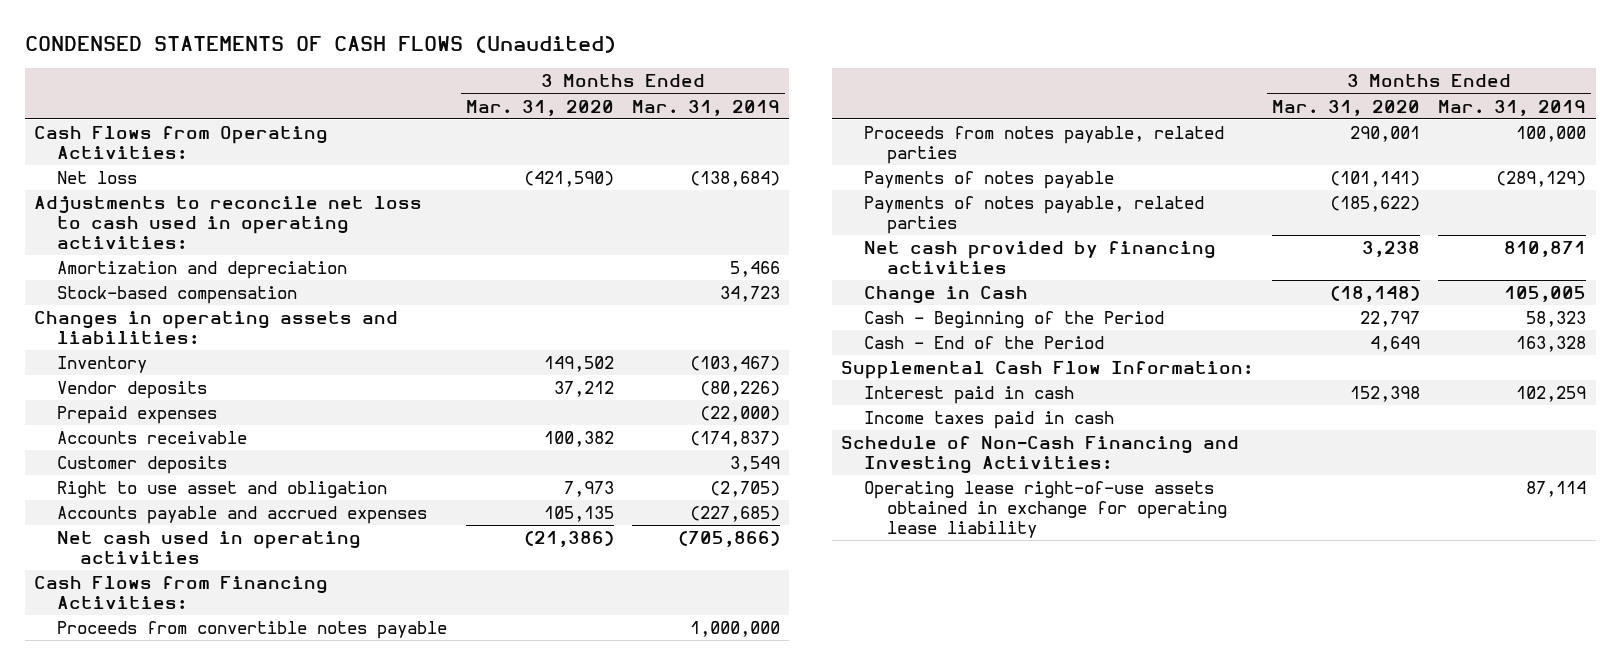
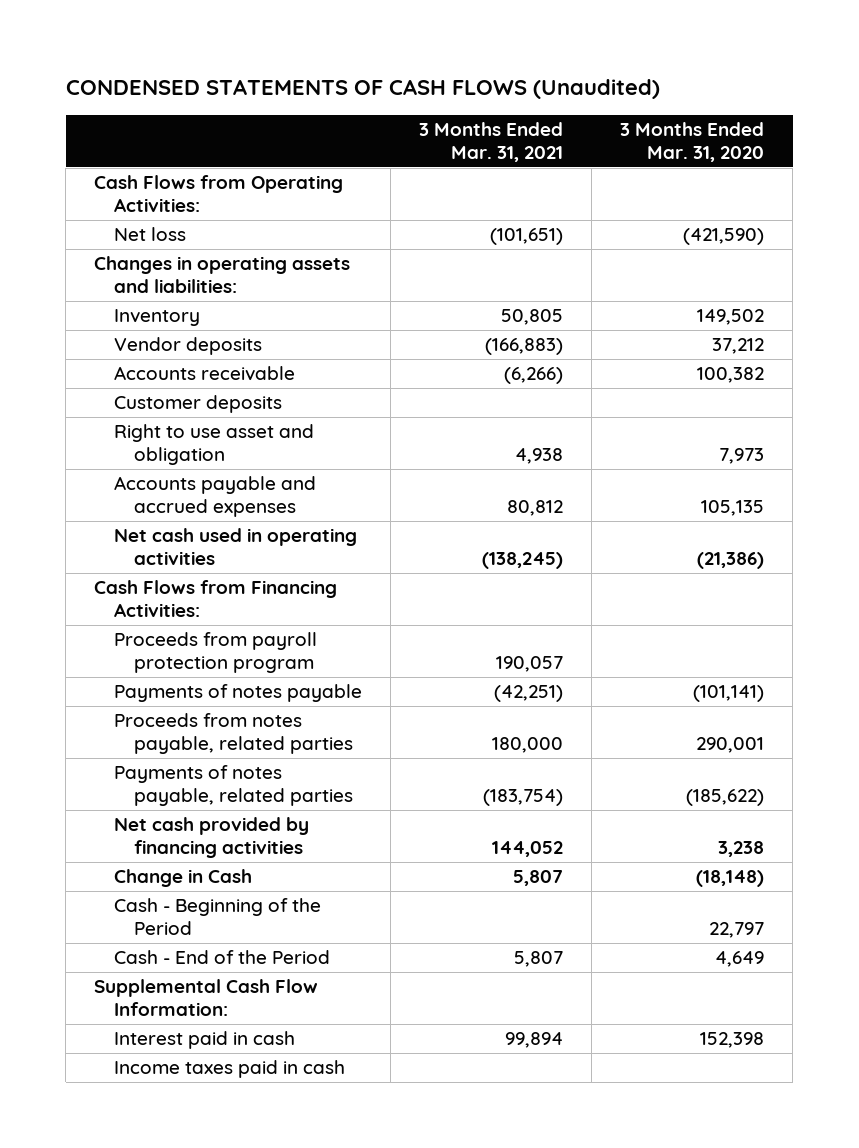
[632,99,781,116] Mar. 31, 2019 -> none
none -> [419,122,564,163] 3 Months Ended Mar. 31, 2021
[34,196,423,249] Adjustments to reconcile net loss to cash used in operating activities: -> none
[57,261,348,280] Amortization and depreciation -> none
[57,286,298,305] Stock-based compensation -> none
[57,406,218,425] Prepaid expenses -> none
[57,621,448,640] Proceeds from convertible notes payable -> none
none -> [114,632,318,674] Proceeds from payroll protection program
[863,126,1224,164] Proceeds from notes payable, related parties -> [114,713,353,755] Proceeds from notes payable, related parties
[840,436,1239,474] Schedule of Non-Cash Financing and Investing Activities: -> none
[863,481,1227,538] Operating lease right-of-use assets obtained in exchange for operating lease liability -> none

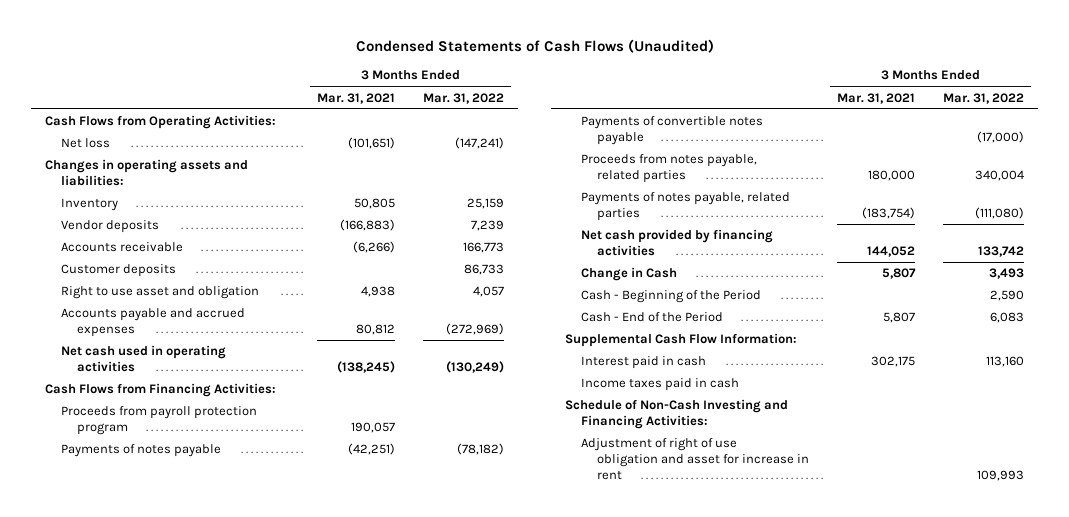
[65,79,660,100] CONDENSED STATEMENTS OF CASH FLOWS (Unaudited) -> [355,38,714,53] Condensed Statements of Cash Flows (Unaudited)
[620,122,765,163] 3 Months Ended Mar. 31, 2020 -> none
none -> [423,92,505,104] Mar. 31, 2022
none -> [580,116,763,146] Payments of convertible notes payable
[505,1032,564,1049] 99,894 -> [871,356,916,368] 302,175
none -> [565,399,789,430] Schedule of Non-Cash Investing and Financing Activities:
none -> [580,438,809,481] Adjustment of right of use obligation and asset for increase in rent

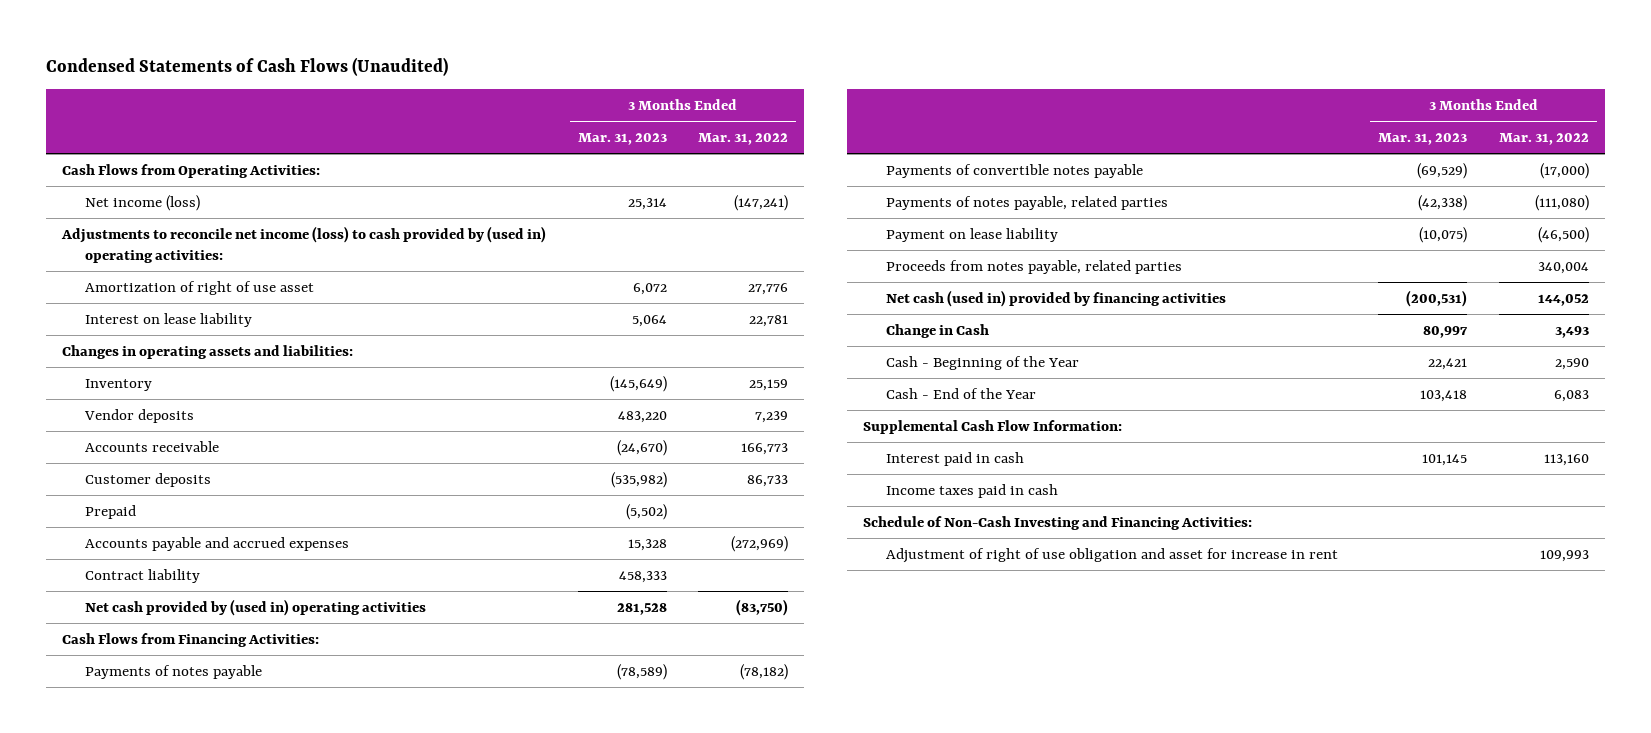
[316,92,395,104] Mar. 31, 2021 -> none
none -> [577,133,667,146] Mar. 31, 2023
[60,138,110,149] Net loss -> [85,194,201,211] Net income (loss)
none -> [60,225,546,264] Adjustments to reconcile net income (loss) to cash provided by (used in) operating activities:
none -> [85,280,315,295] Amortization of right of use asset
none -> [85,312,253,327] Interest on lease liability
[60,286,259,300] Right to use asset and obligation -> none
none -> [85,504,137,519] Prepaid
none -> [85,568,201,583] Contract liability
[60,345,226,373] Net cash used in operating activities -> [85,598,427,616] Net cash provided by (used in) operating activities
[446,361,505,374] (130,249) -> [736,598,789,616] (83,750)
[60,406,257,436] Proceeds from payroll protection program -> none
none -> [885,227,1058,242] Payment on lease liability
[580,154,757,184] Proceeds from notes payable, related parties -> [885,259,1182,274] Proceeds from notes payable, related parties
[580,229,773,257] Net cash provided by financing activities -> [885,289,1226,307] Net cash (used in) provided by financing activities
[978,246,1025,258] 133,742 -> [1538,293,1590,306] 144,052
[580,290,761,304] Cash - Beginning of the Period -> [885,355,1079,370] Cash - Beginning of the Year
[580,312,723,323] Cash - End of the Period -> [885,387,1036,399] Cash - End of the Year

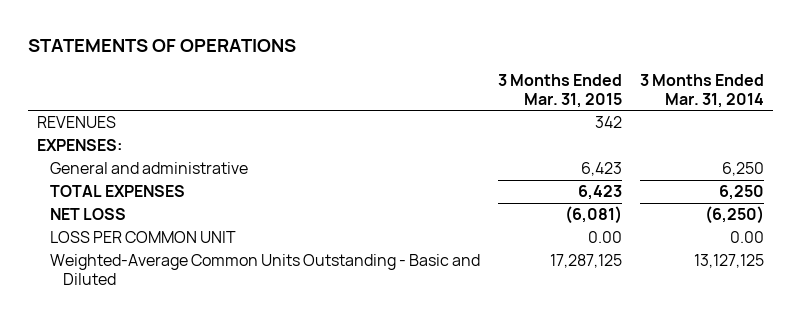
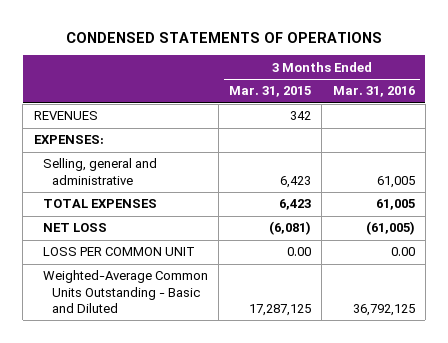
[27,39,296,53] STATEMENTS OF OPERATIONS -> [66,31,383,43] CONDENSED STATEMENTS OF OPERATIONS
[639,73,764,108] 3 Months Ended Mar. 31, 2014 -> none
none -> [332,86,415,98] Mar. 31, 2016
[49,162,248,175] General and administrative -> [42,158,157,185] Selling, general and administrative

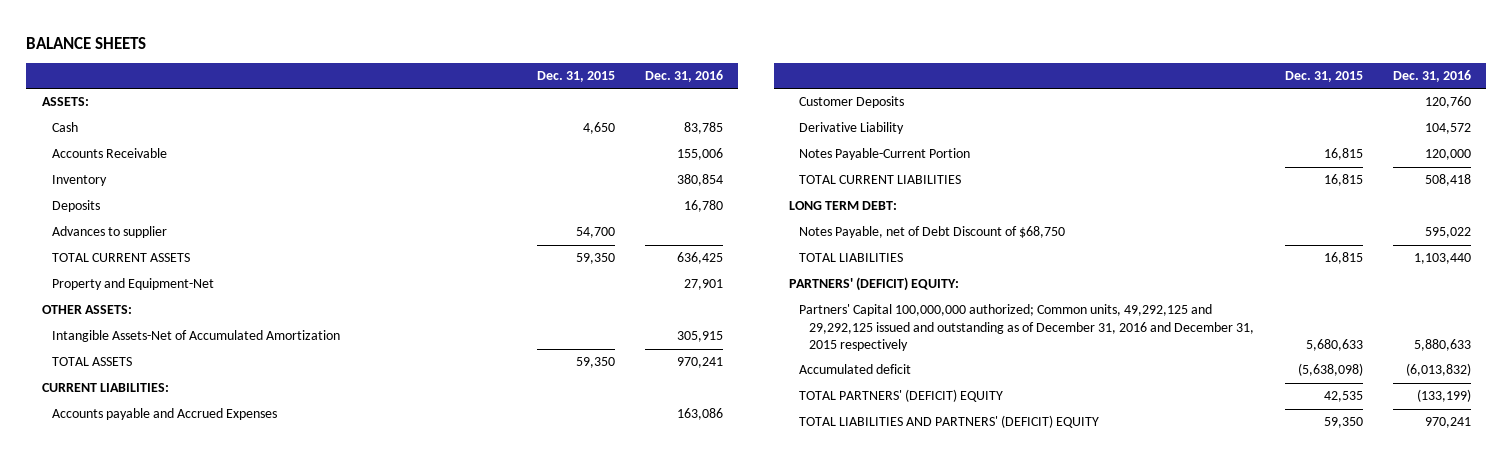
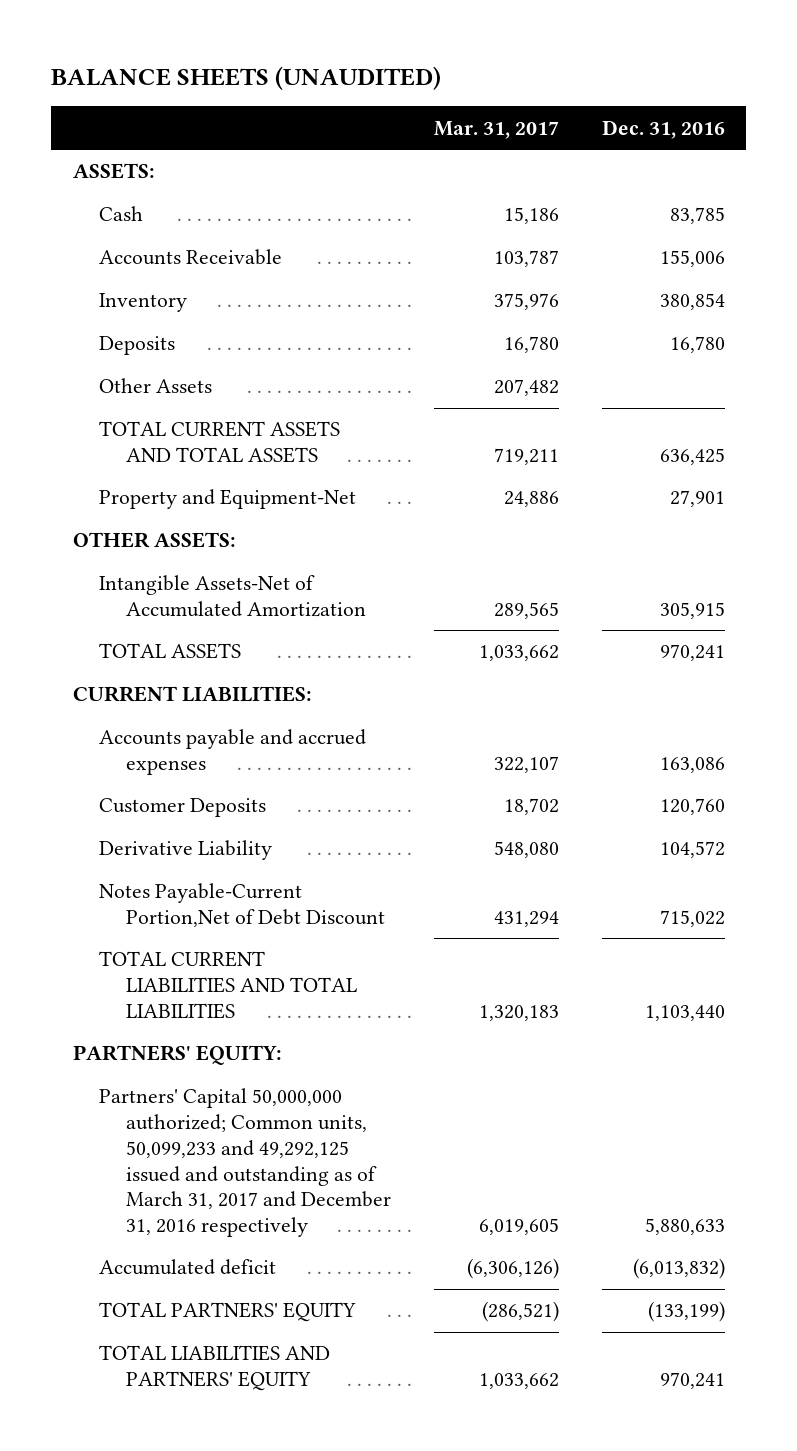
[26,36,147,49] BALANCE SHEETS -> [51,65,442,90] BALANCE SHEETS (UNAUDITED)
[537,71,616,83] Dec. 31, 2015 -> none
none -> [433,120,559,139] Mar. 31, 2017
[51,226,167,239] Advances to supplier -> none
none -> [99,378,213,394] Other Assets
[51,253,190,263] TOTAL CURRENT ASSETS -> [99,421,341,464] TOTAL CURRENT ASSETS AND TOTAL ASSETS
[51,408,277,421] Accounts payable and Accrued Expenses -> [99,729,367,776] Accounts payable and accrued expenses
[789,201,898,211] LONG TERM DEBT: -> none
[799,226,1066,239] Notes Payable, net of Debt Discount of $68,750 -> none
[799,253,904,263] TOTAL LIABILITIES -> none
[799,148,971,161] Notes Payable-Current Portion -> [99,883,385,928] Notes Payable-Current Portion,Net of Debt Discount
[1424,149,1471,161] 120,000 -> [659,910,725,928] 715,022
[799,175,962,185] TOTAL CURRENT LIABILITIES -> [99,951,357,1019] TOTAL CURRENT LIABILITIES AND TOTAL LIABILITIES
[1424,174,1471,187] 508,418 -> [644,1004,725,1021] 1,103,440
[789,277,960,292] PARTNERS' (DEFICIT) EQUITY: -> [72,1045,282,1066] PARTNERS' EQUITY:
[799,304,1255,351] Partners' Capital 100,000,000 authorized; Common units, 49,292,125 and 29,292,125 issued and outstanding as of December 31, 2016 and December 31, 2015 respectively -> [99,1088,391,1238] Partners' Capital 50,000,000 authorized; Common units, 50,099,233 and 49,292,125 issued and outstanding as of March 31, 2017 and December 31, 2016 respectively
[799,389,1004,403] TOTAL PARTNERS' (DEFICIT) EQUITY -> [99,1302,357,1323] TOTAL PARTNERS' EQUITY
[799,415,1100,429] TOTAL LIABILITIES AND PARTNERS' (DEFICIT) EQUITY -> [99,1345,331,1392] TOTAL LIABILITIES AND PARTNERS' EQUITY

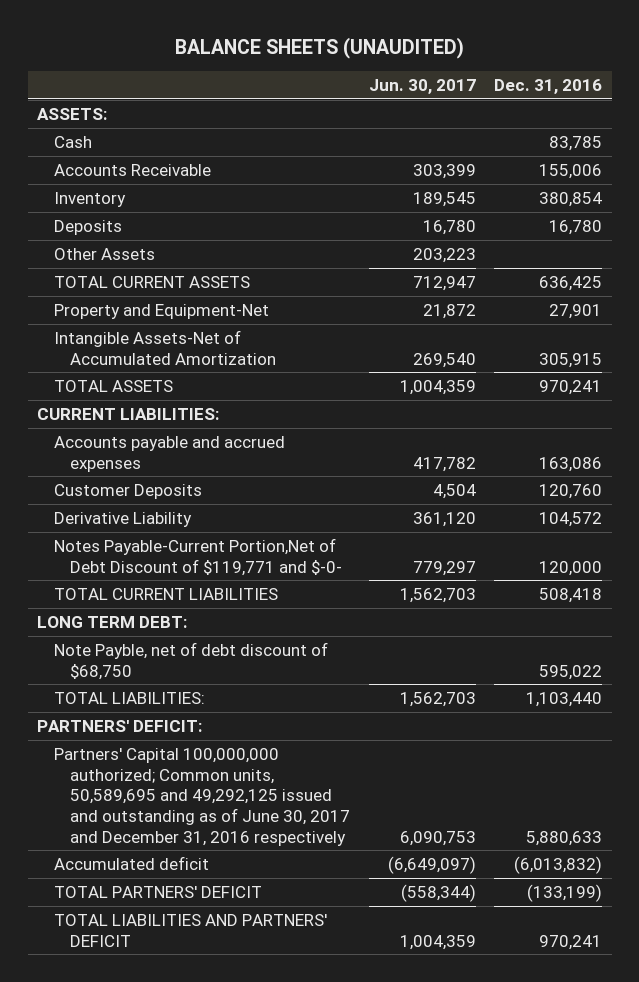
[433,120,559,139] Mar. 31, 2017 -> none
none -> [368,79,476,95] Jun. 30, 2017
[99,421,341,464] TOTAL CURRENT ASSETS AND TOTAL ASSETS -> [53,275,250,288] TOTAL CURRENT ASSETS
[72,532,236,549] OTHER ASSETS: -> none
[99,883,385,928] Notes Payable-Current Portion,Net of Debt Discount -> [53,537,343,576] Notes Payable-Current Portion,Net of Debt Discount of $119,771 and $-0-
[659,910,725,928] 715,022 -> [539,560,603,576] 120,000
[99,951,357,1019] TOTAL CURRENT LIABILITIES AND TOTAL LIABILITIES -> [53,587,278,600] TOTAL CURRENT LIABILITIES
[644,1004,725,1021] 1,103,440 -> [539,587,603,603] 508,418
none -> [36,615,187,628] LONG TERM DEBT:
none -> [53,641,328,680] Note Payble, net of debt discount of $68,750
none -> [53,691,205,704] TOTAL LIABILITIES:
[72,1045,282,1066] PARTNERS' EQUITY: -> [36,719,202,732] PARTNERS' DEFICIT:
[99,1088,391,1238] Partners' Capital 50,000,000 authorized; Common units, 50,099,233 and 49,292,125 issued and outstanding as of March 31, 2017 and December 31, 2016 respectively -> [53,747,351,846] Partners' Capital 100,000,000 authorized; Common units, 50,589,695 and 49,292,125 issued and outstanding as of June 30, 2017 and December 31, 2016 respectively
[99,1302,357,1323] TOTAL PARTNERS' EQUITY -> [53,885,262,898] TOTAL PARTNERS' DEFICIT
[99,1345,331,1392] TOTAL LIABILITIES AND PARTNERS' EQUITY -> [53,913,327,947] TOTAL LIABILITIES AND PARTNERS' DEFICIT

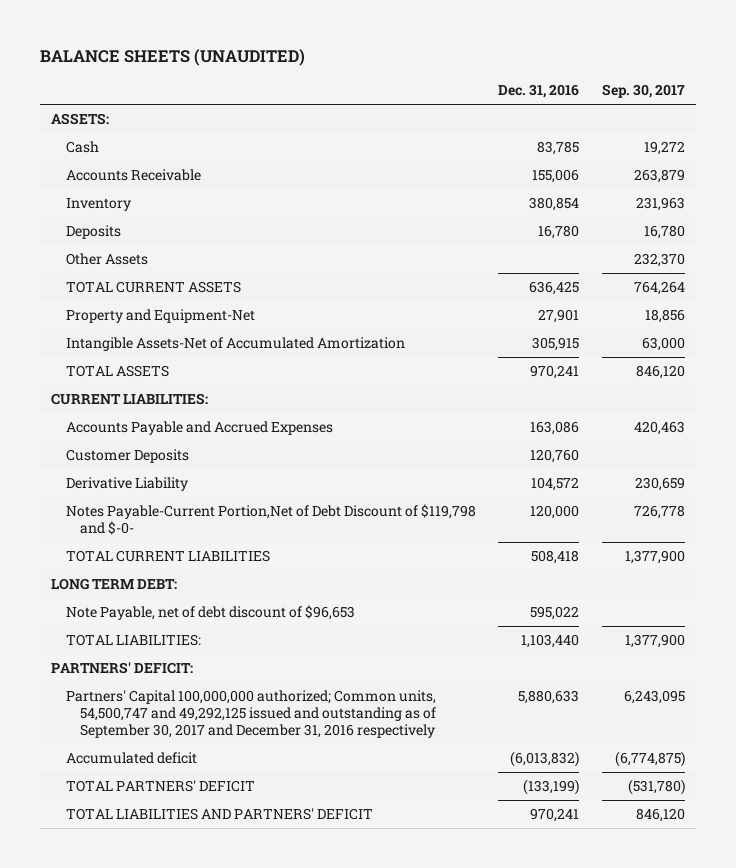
[368,79,476,95] Jun. 30, 2017 -> none
none -> [601,84,685,99] Sep. 30, 2017
[53,435,285,472] Accounts payable and accrued expenses -> [65,420,333,435] Accounts Payable and Accrued Expenses
[53,537,343,576] Notes Payable-Current Portion,Net of Debt Discount of $119,771 and $-0- -> [65,503,476,536] Notes Payable-Current Portion,Net of Debt Discount of $119,798 and $-0-
[53,641,328,680] Note Payble, net of debt discount of $68,750 -> [65,604,355,620] Note Payable, net of debt discount of $96,653
[53,747,351,846] Partners' Capital 100,000,000 authorized; Common units, 50,589,695 and 49,292,125 issued and outstanding as of June 30, 2017 and December 31, 2016 respectively -> [65,689,436,739] Partners' Capital 100,000,000 authorized; Common units, 54,500,747 and 49,292,125 issued and outstanding as of September 30, 2017 and December 31, 2016 respectively

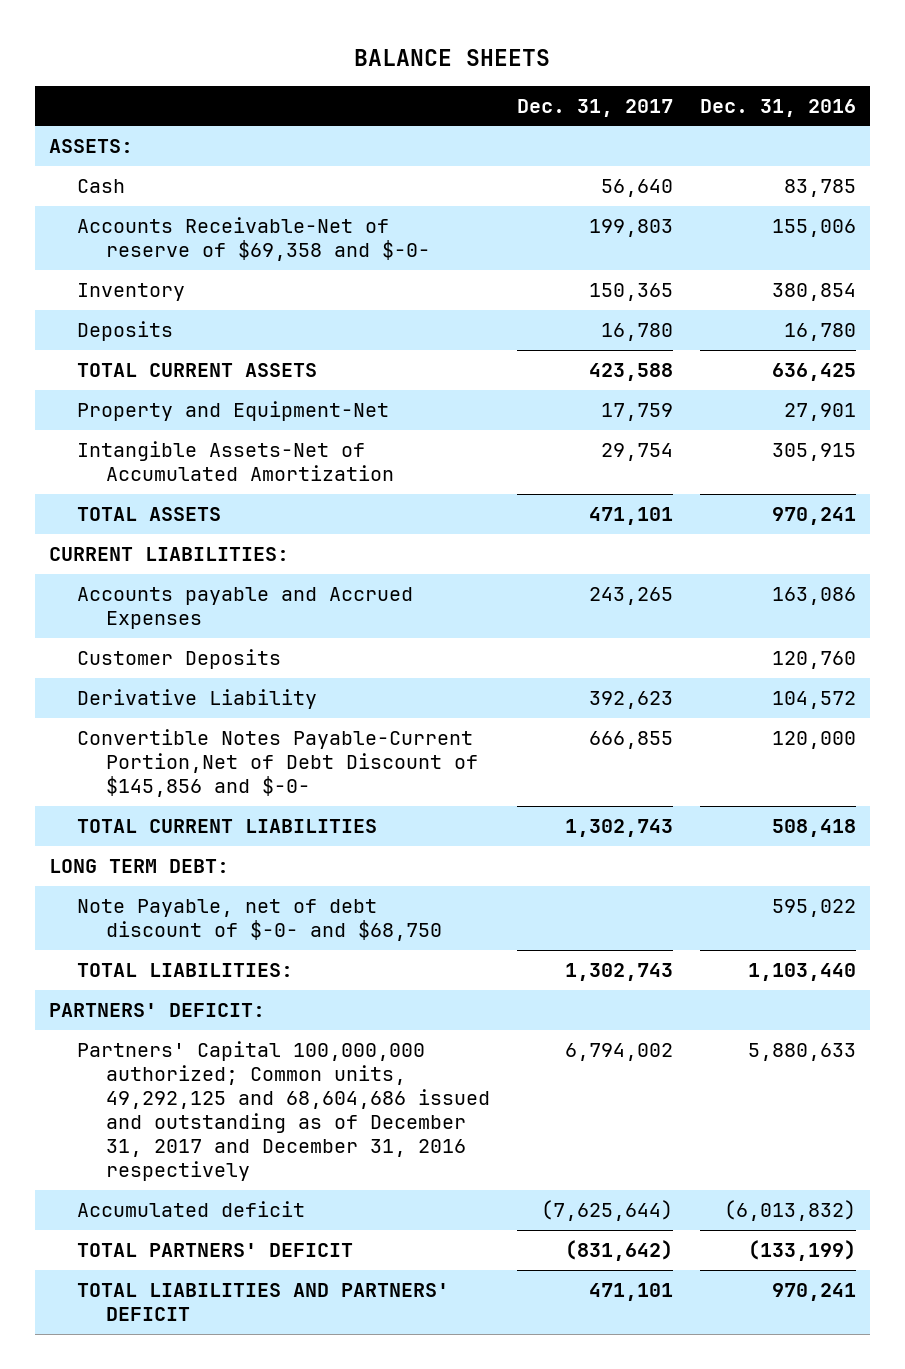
[40,49,306,67] BALANCE SHEETS (UNAUDITED) -> [354,48,551,66] BALANCE SHEETS
[601,84,685,99] Sep. 30, 2017 -> none
none -> [516,98,673,117] Dec. 31, 2017
[65,168,201,181] Accounts Receivable -> [77,217,430,262] Accounts Receivable-Net of reserve of $69,358 and $-0-
[65,252,148,265] Other Assets -> none
[65,420,333,435] Accounts Payable and Accrued Expenses -> [77,587,414,630] Accounts payable and Accrued Expenses
[65,503,476,536] Notes Payable-Current Portion,Net of Debt Discount of $119,798 and $-0- -> [77,729,478,798] Convertible Notes Payable-Current Portion,Net of Debt Discount of $145,856 and $-0-
[65,604,355,620] Note Payable, net of debt discount of $96,653 -> [77,899,442,942] Note Payable, net of debt discount of $-0- and $68,750
[65,689,436,739] Partners' Capital 100,000,000 authorized; Common units, 54,500,747 and 49,292,125 issued and outstanding as of September 30, 2017 and December 31, 2016 respectively -> [77,1041,490,1182] Partners' Capital 100,000,000 authorized; Common units, 49,292,125 and 68,604,686 issued and outstanding as of December 31, 2017 and December 31, 2016 respectively

